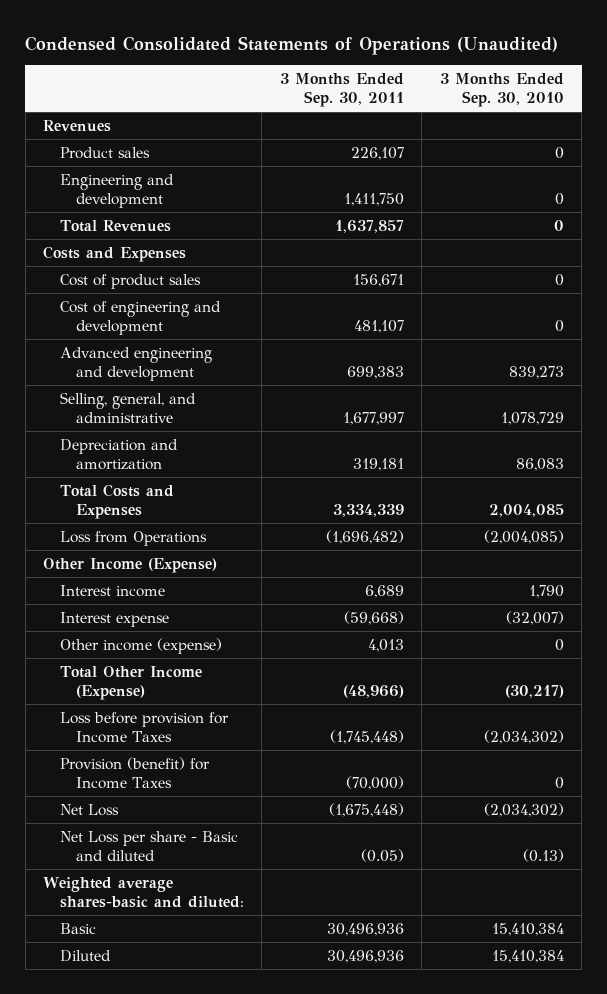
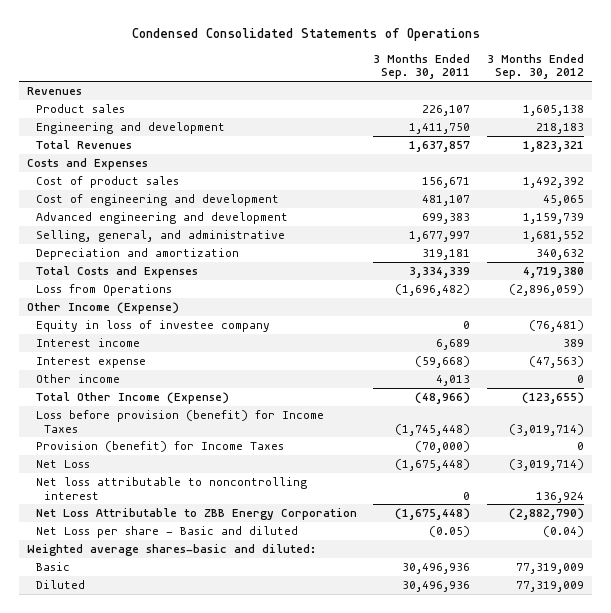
[25,35,559,55] Condensed Consolidated Statements of Operations (Unaudited) -> [131,27,480,41] Condensed Consolidated Statements of Operations
[439,72,564,108] 3 Months Ended Sep. 30, 2010 -> none
none -> [486,53,584,80] 3 Months Ended Sep. 30, 2012
none -> [35,319,270,332] Equity in loss of investee company
[59,637,222,654] Other income (expense) -> [35,373,120,383] Other income
[59,711,229,743] Loss before provision for Income Taxes -> [35,409,324,433] Loss before provision (benefit) for Income Taxes
none -> [35,476,307,500] Net loss attributable to noncontrolling interest
none -> [35,507,357,520] Net Loss Attributable to ZBB Energy Corporation

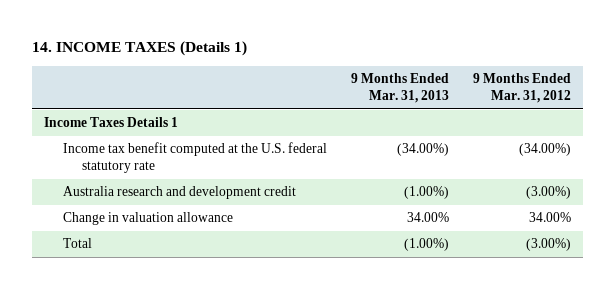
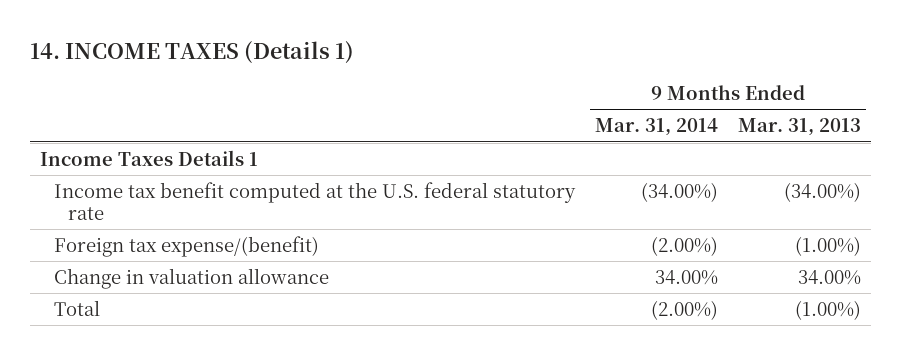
[473,73,572,104] 9 Months Ended Mar. 31, 2012 -> none
none -> [594,118,718,137] Mar. 31, 2014
[62,186,296,200] Australia research and development credit -> [53,235,319,257] Foreign tax expense/(benefit)

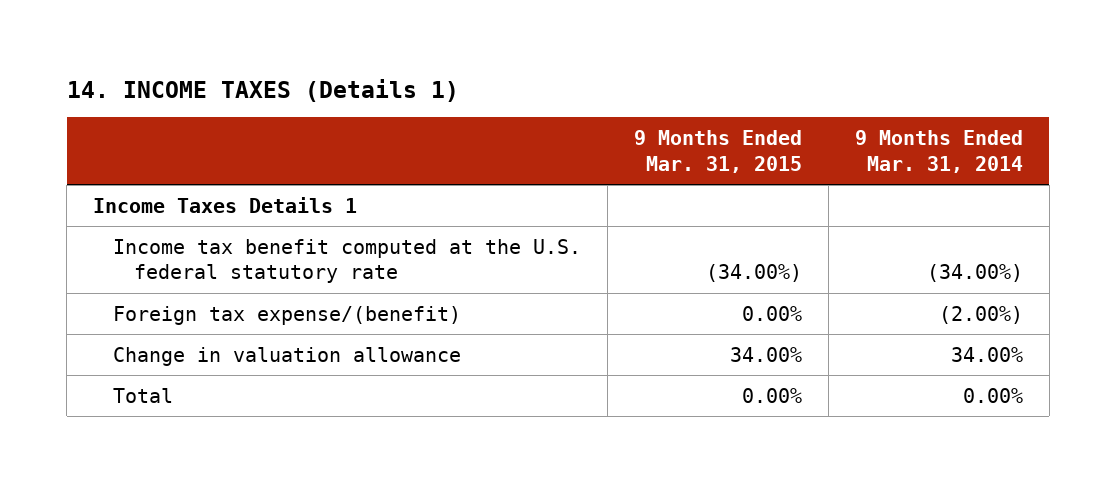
[738,118,862,137] Mar. 31, 2013 -> none
none -> [634,130,803,173] 9 Months Ended Mar. 31, 2015
[650,299,718,320] (2.00%) -> [962,387,1023,403] 0.00%

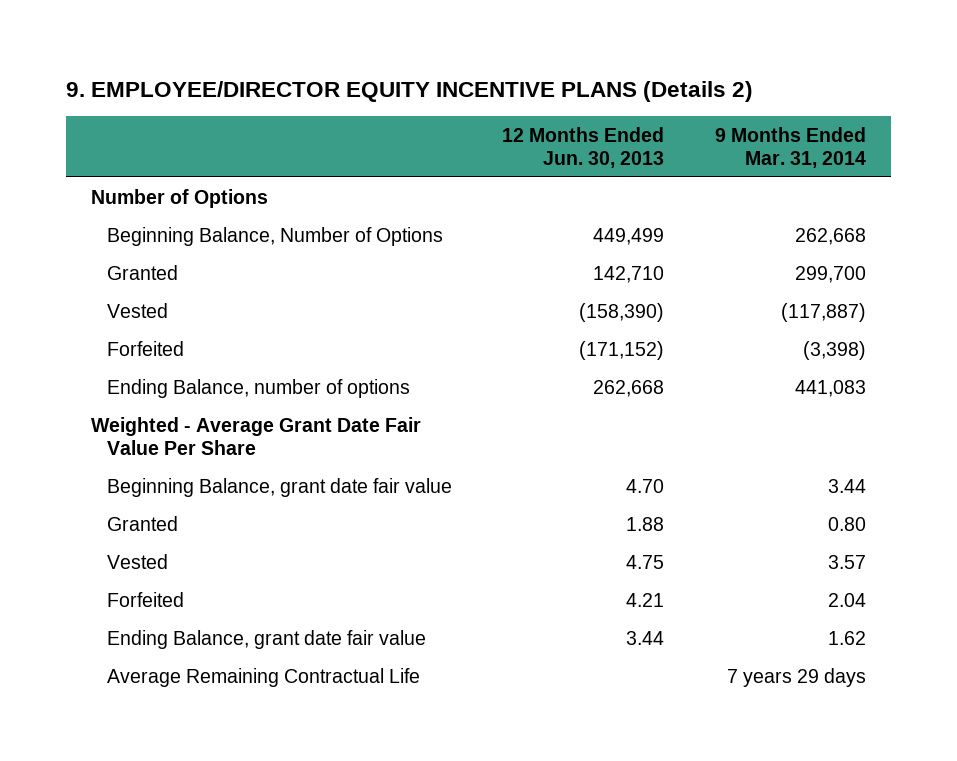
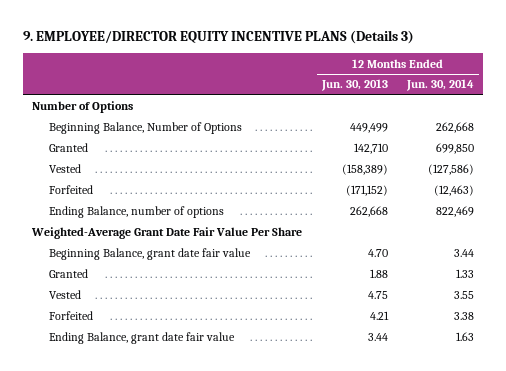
[66,80,754,102] 9. EMPLOYEE/DIRECTOR EQUITY INCENTIVE PLANS (Details 2) -> [22,30,414,45] 9. EMPLOYEE/DIRECTOR EQUITY INCENTIVE PLANS (Details 3)
[714,126,866,168] 9 Months Ended Mar. 31, 2014 -> none
none -> [405,79,474,92] Jun. 30, 2014
[579,302,665,322] (158,390) -> [341,164,388,176] (158,389)
[91,416,422,455] Weighted - Average Grant Date Fair Value Per Share -> [31,227,303,240] Weighted-Average Grant Date Fair Value Per Share
[107,667,421,687] Average Remaining Contractual Life -> none

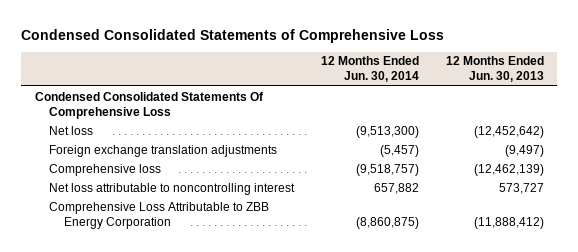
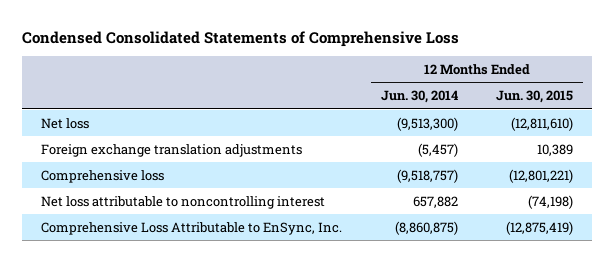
[445,56,544,83] 12 Months Ended Jun. 30, 2013 -> none
none -> [496,90,574,104] Jun. 30, 2015
[34,91,264,119] Condensed Consolidated Statements Of Comprehensive Loss -> none
[49,201,270,229] Comprehensive Loss Attributable to ZBB Energy Corporation -> [41,221,343,235] Comprehensive Loss Attributable to EnSync, Inc.

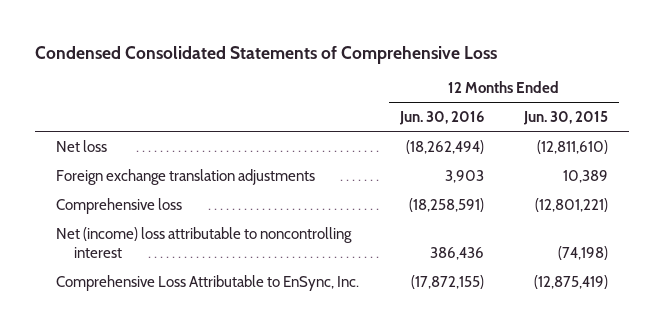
[380,90,458,104] Jun. 30, 2014 -> none
none -> [398,111,484,126] Jun. 30, 2016
[41,195,326,209] Net loss attributable to noncontrolling interest -> [55,226,352,258] Net (income) loss attributable to noncontrolling interest

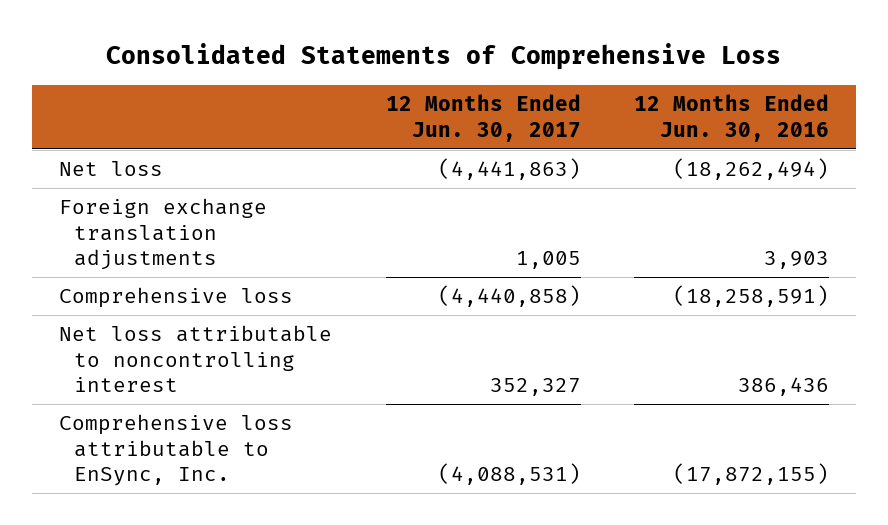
[35,45,498,64] Condensed Consolidated Statements of Comprehensive Loss -> [106,43,782,71] Consolidated Statements of Comprehensive Loss
[523,111,609,126] Jun. 30, 2015 -> none
none -> [385,94,581,142] 12 Months Ended Jun. 30, 2017
[55,226,352,258] Net (income) loss attributable to noncontrolling interest -> [59,325,333,392] Net loss attributable to noncontrolling interest
[55,274,359,291] Comprehensive Loss Attributable to EnSync, Inc. -> [59,414,294,486] Comprehensive loss attributable to EnSync, Inc.

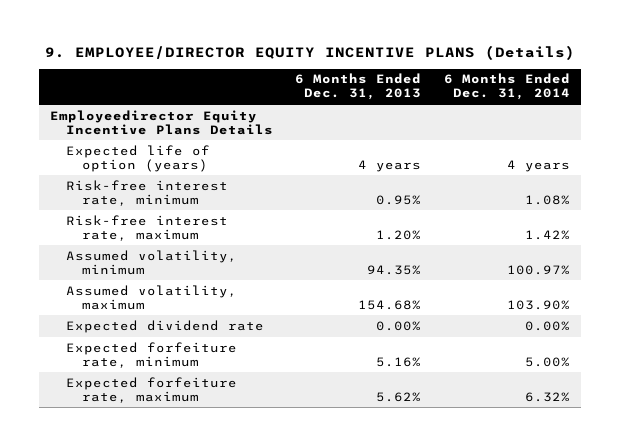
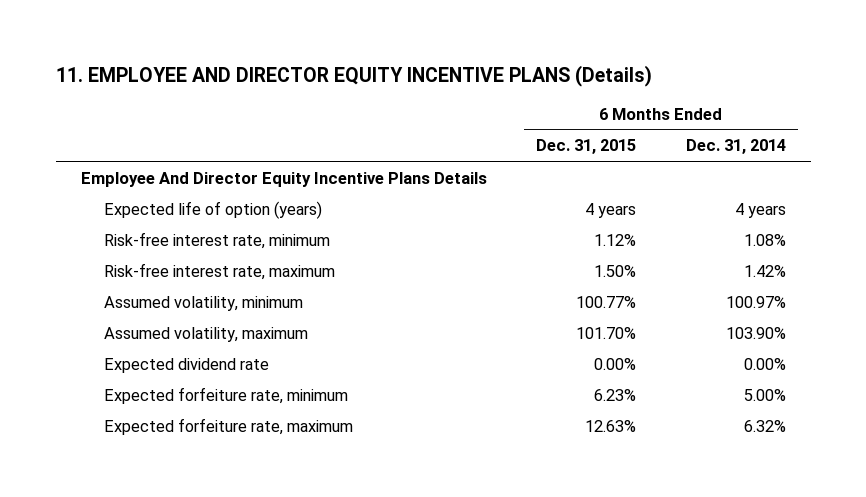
[44,44,575,60] 9. EMPLOYEE/DIRECTOR EQUITY INCENTIVE PLANS (Details) -> [55,64,652,87] 11. EMPLOYEE AND DIRECTOR EQUITY INCENTIVE PLANS (Details)
[295,73,422,101] 6 Months Ended Dec. 31, 2013 -> none
none -> [536,139,637,155] Dec. 31, 2015
[49,109,273,135] Employeedirector Equity Incentive Plans Details -> [80,171,487,187] Employee And Director Equity Incentive Plans Details

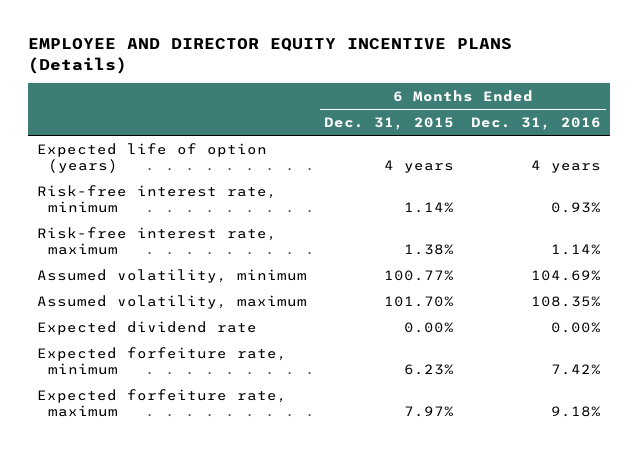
[55,64,652,87] 11. EMPLOYEE AND DIRECTOR EQUITY INCENTIVE PLANS (Details) -> [28,37,513,74] EMPLOYEE AND DIRECTOR EQUITY INCENTIVE PLANS (Details)
[685,139,786,155] Dec. 31, 2014 -> none
none -> [471,116,602,130] Dec. 31, 2016
[80,171,487,187] Employee And Director Equity Incentive Plans Details -> none
[594,233,637,246] 1.12% -> [404,201,455,213] 1.14%
[594,264,637,277] 1.50% -> [404,243,455,255] 1.38%
[585,419,637,432] 12.63% -> [404,405,455,417] 7.97%

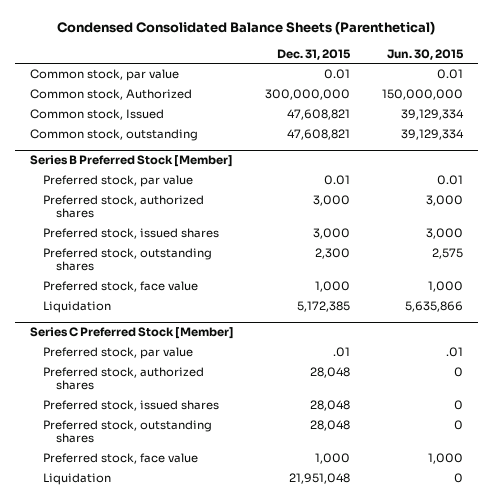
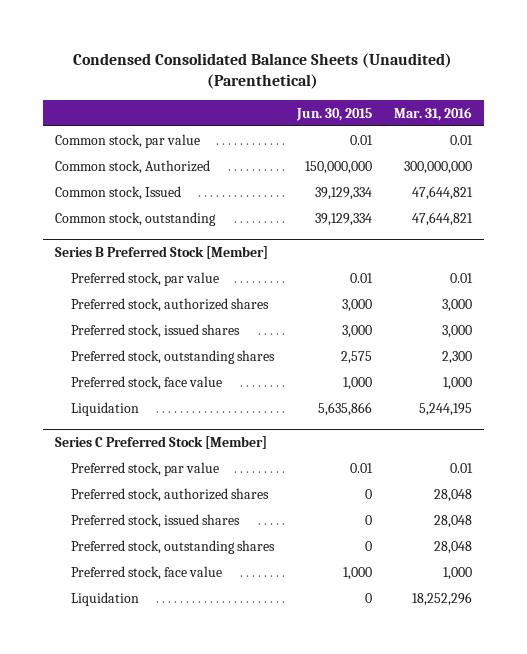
[57,21,436,36] Condensed Consolidated Balance Sheets (Parenthetical) -> [73,52,453,90] Condensed Consolidated Balance Sheets (Unaudited) (Parenthetical)
[277,48,352,60] Dec. 31, 2015 -> none
none -> [394,106,473,121] Mar. 31, 2016
[445,346,463,357] .01 -> [349,462,373,473] 0.01

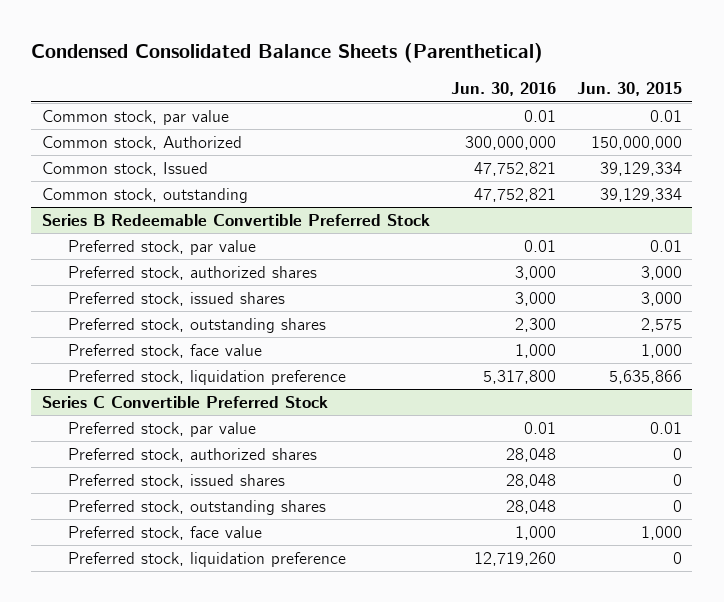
[73,52,453,90] Condensed Consolidated Balance Sheets (Unaudited) (Parenthetical) -> [31,42,544,63] Condensed Consolidated Balance Sheets (Parenthetical)
[394,106,473,121] Mar. 31, 2016 -> none
none -> [450,82,556,97] Jun. 30, 2016
[54,246,268,260] Series B Preferred Stock [Member] -> [41,214,430,227] Series B Redeemable Convertible Preferred Stock
[71,401,140,416] Liquidation -> [68,370,347,386] Preferred stock, liquidation preference
[54,436,267,450] Series C Preferred Stock [Member] -> [41,396,328,409] Series C Convertible Preferred Stock
[71,591,140,606] Liquidation -> none
none -> [68,552,347,568] Preferred stock, liquidation preference

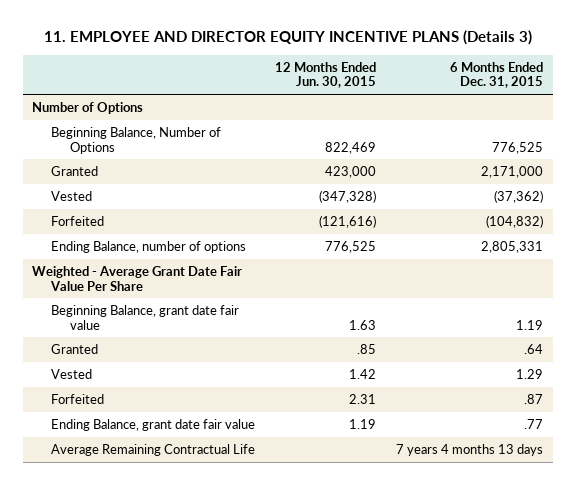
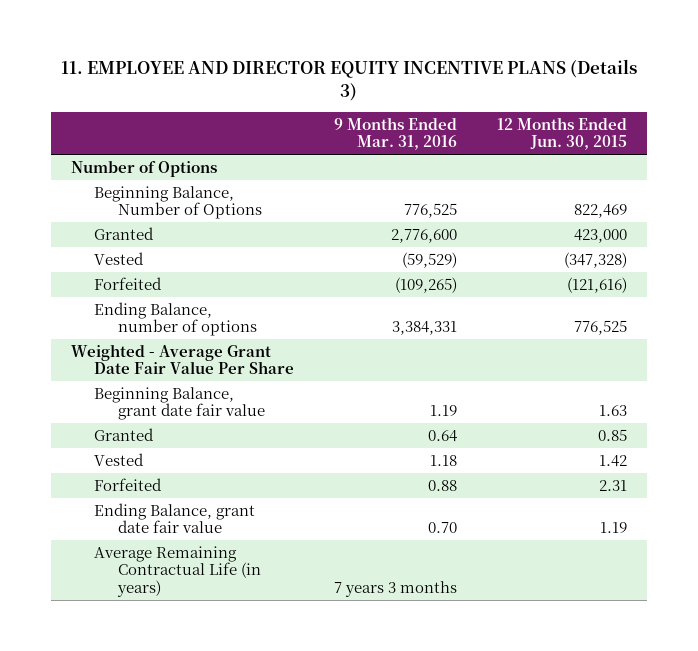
[449,61,543,89] 6 Months Ended Dec. 31, 2015 -> none
none -> [333,116,457,151] 9 Months Ended Mar. 31, 2016
[357,343,377,354] .85 -> [597,428,627,441] 0.85
[51,443,256,456] Average Remaining Contractual Life -> [94,545,261,597] Average Remaining Contractual Life (in years)

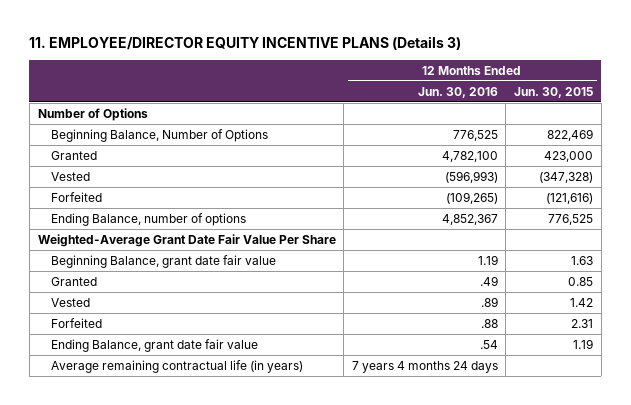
[60,58,637,101] 11. EMPLOYEE AND DIRECTOR EQUITY INCENTIVE PLANS (Details 3) -> [29,36,462,51] 11. EMPLOYEE/DIRECTOR EQUITY INCENTIVE PLANS (Details 3)
[333,116,457,151] 9 Months Ended Mar. 31, 2016 -> none
none -> [417,86,498,98] Jun. 30, 2016
[70,343,295,375] Weighted - Average Grant Date Fair Value Per Share -> [37,233,336,247] Weighted-Average Grant Date Fair Value Per Share
[94,545,261,597] Average Remaining Contractual Life (in years) -> [51,359,304,373] Average remaining contractual life (in years)

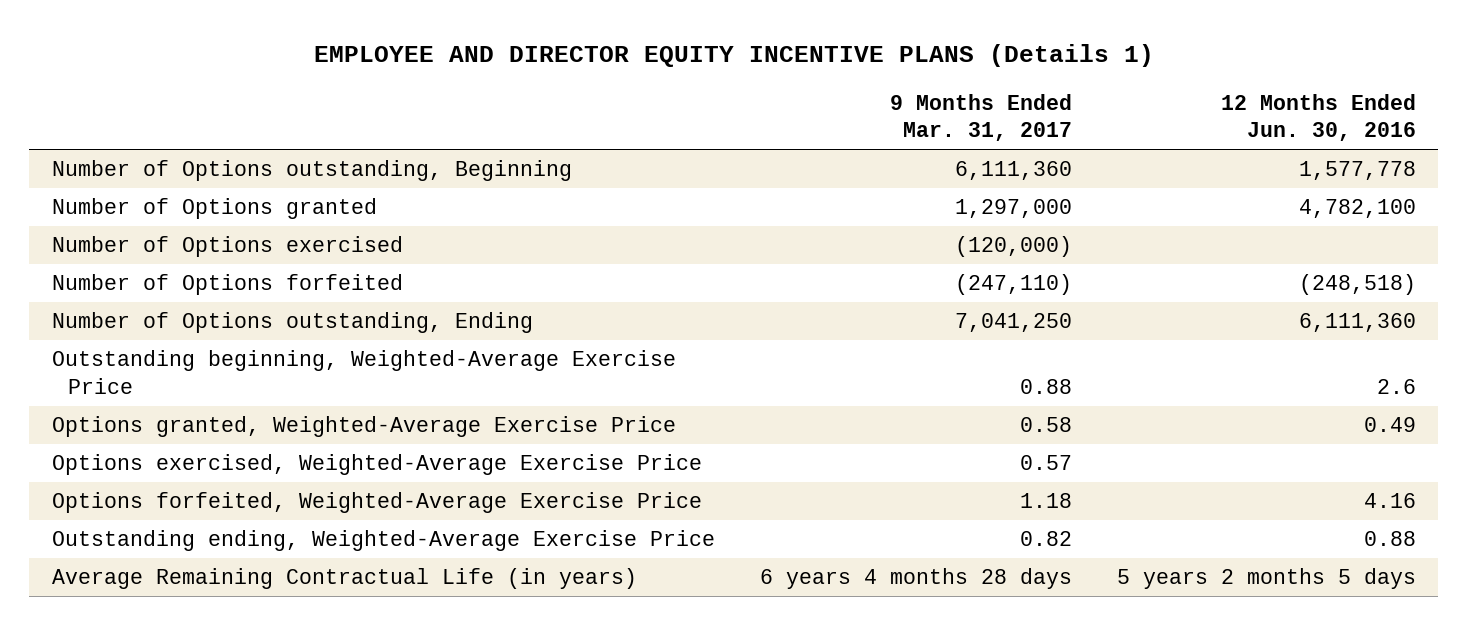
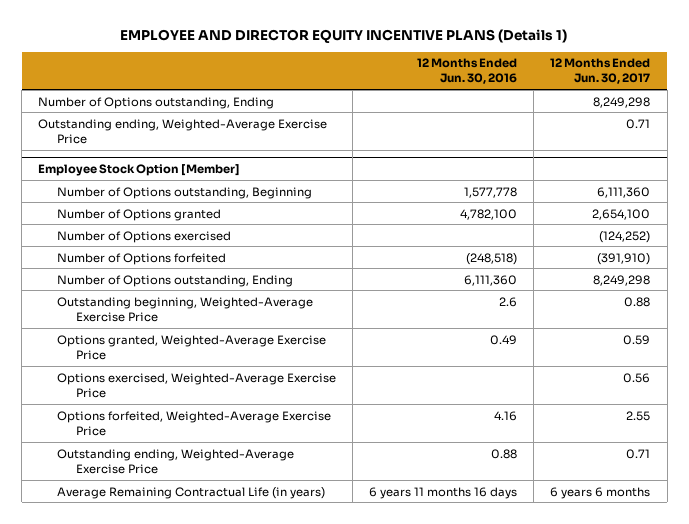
[889,93,1072,142] 9 Months Ended Mar. 31, 2017 -> none
none -> [550,58,651,85] 12 Months Ended Jun. 30, 2017
none -> [38,96,275,109] Number of Options outstanding, Ending
none -> [38,118,328,144] Outstanding ending, Weighted-Average Exercise Price
none -> [38,164,241,177] Employee Stock Option [Member]
[1116,568,1416,590] 5 years 2 months 5 days -> [369,486,518,499] 6 years 11 months 16 days

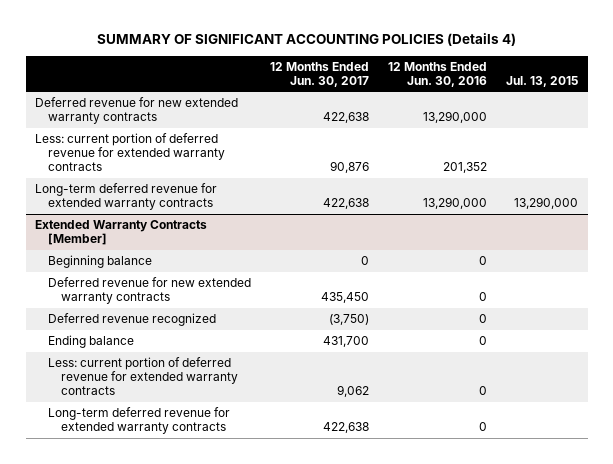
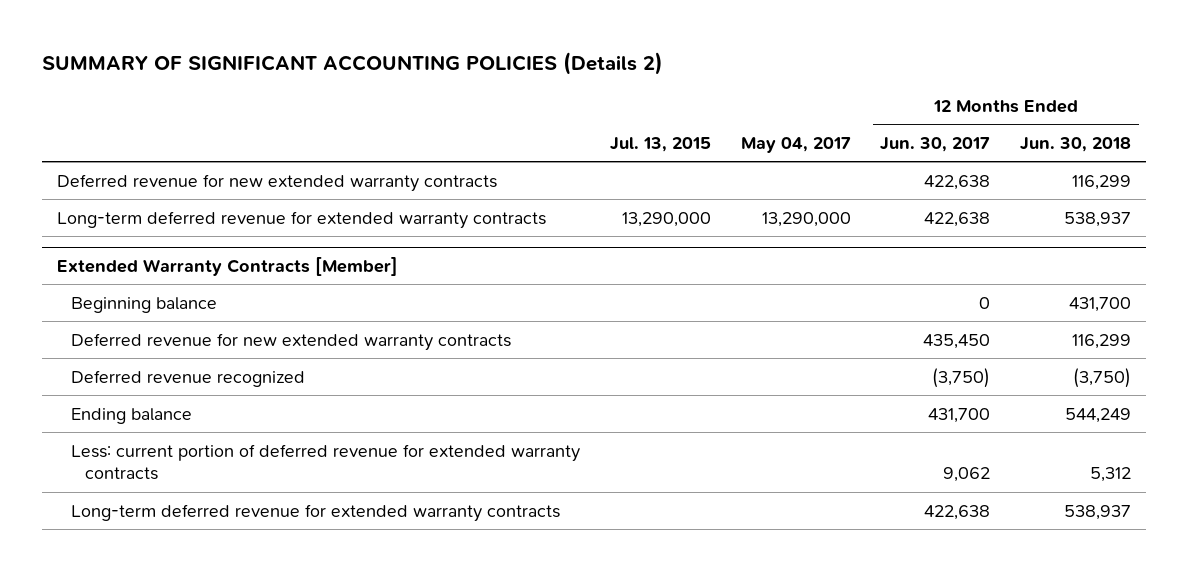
[96,32,516,46] SUMMARY OF SIGNIFICANT ACCOUNTING POLICIES (Details 4) -> [41,51,663,75] SUMMARY OF SIGNIFICANT ACCOUNTING POLICIES (Details 2)
[388,61,488,87] 12 Months Ended Jun. 30, 2016 -> none
none -> [740,137,851,154] May 04, 2017
none -> [1020,137,1132,153] Jun. 30, 2018
[35,133,226,172] Less: current portion of deferred revenue for extended warranty contracts -> none

